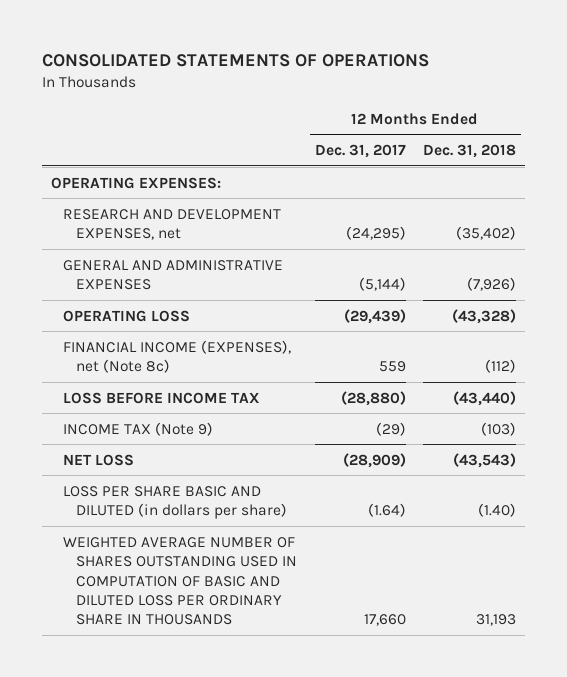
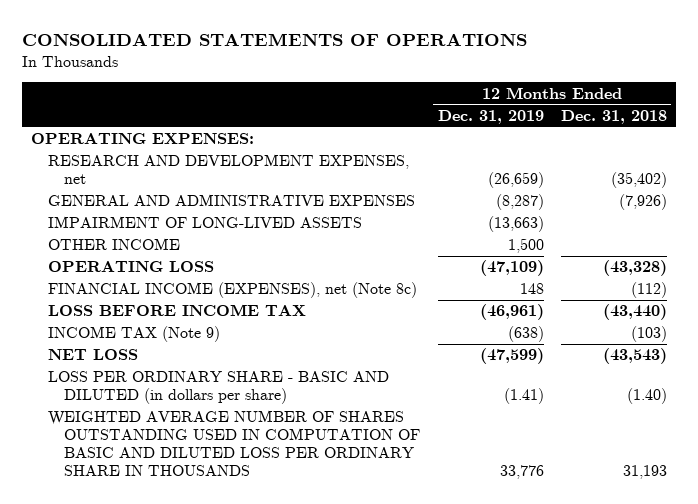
[314,144,406,159] Dec. 31, 2017 -> none
none -> [437,109,544,124] Dec. 31, 2019
none -> [47,216,362,229] IMPAIRMENT OF LONG-LIVED ASSETS
none -> [47,238,180,251] OTHER INCOME
[63,485,287,520] LOSS PER SHARE BASIC AND DILUTED (in dollars per share) -> [47,371,389,405] LOSS PER ORDINARY SHARE - BASIC AND DILUTED (in dollars per share)

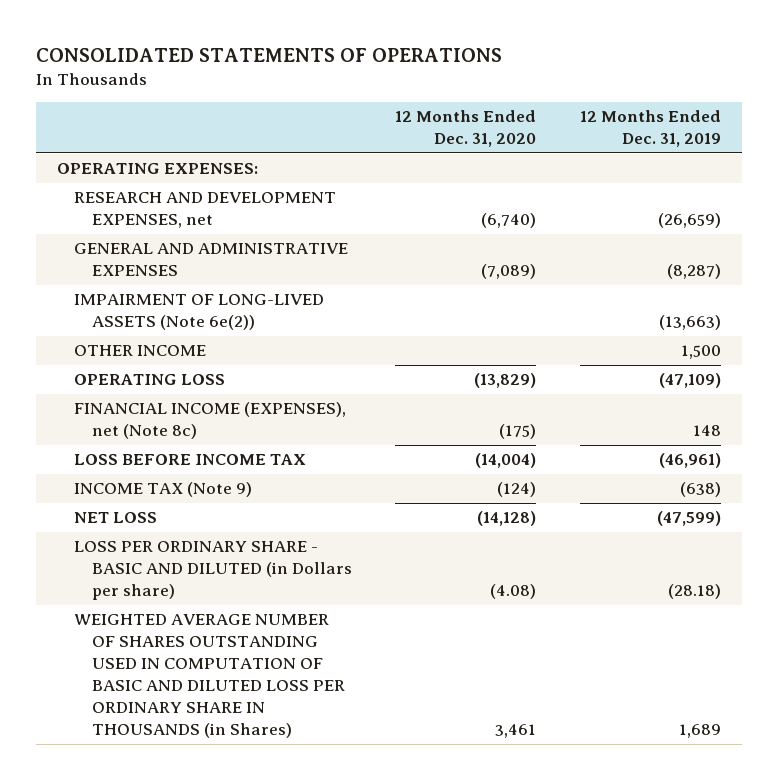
[560,109,667,124] Dec. 31, 2018 -> none
none -> [395,110,537,148] 12 Months Ended Dec. 31, 2020
[47,216,362,229] IMPAIRMENT OF LONG-LIVED ASSETS -> [74,294,325,331] IMPAIRMENT OF LONG-LIVED ASSETS (Note 6e(2))
[47,371,389,405] LOSS PER ORDINARY SHARE - BASIC AND DILUTED (in dollars per share) -> [74,541,352,601] LOSS PER ORDINARY SHARE - BASIC AND DILUTED (in Dollars per share)
[503,388,544,405] (1.41) -> [667,584,721,600] (28.18)
[47,410,421,477] WEIGHTED AVERAGE NUMBER OF SHARES OUTSTANDING USED IN COMPUTATION OF BASIC AND DILUTED LOSS PER ORDINARY SHARE IN THOUSANDS -> [74,614,345,739] WEIGHTED AVERAGE NUMBER OF SHARES OUTSTANDING USED IN COMPUTATION OF BASIC AND DILUTED LOSS PER ORDINARY SHARE IN THOUSANDS (in Shares)
[499,465,544,480] 33,776 -> [678,724,721,739] 1,689

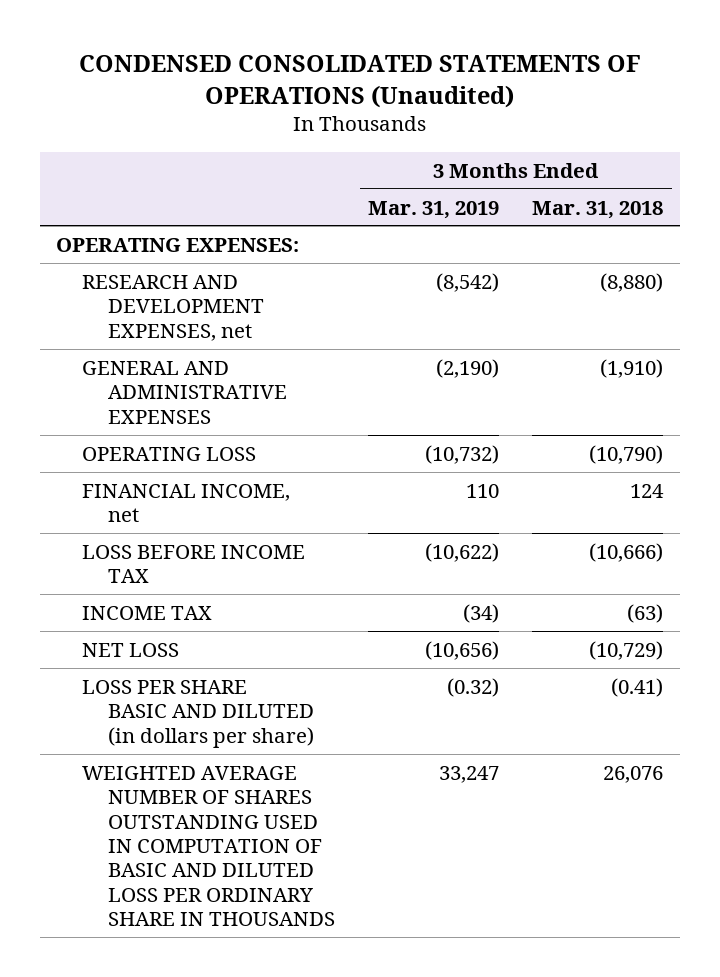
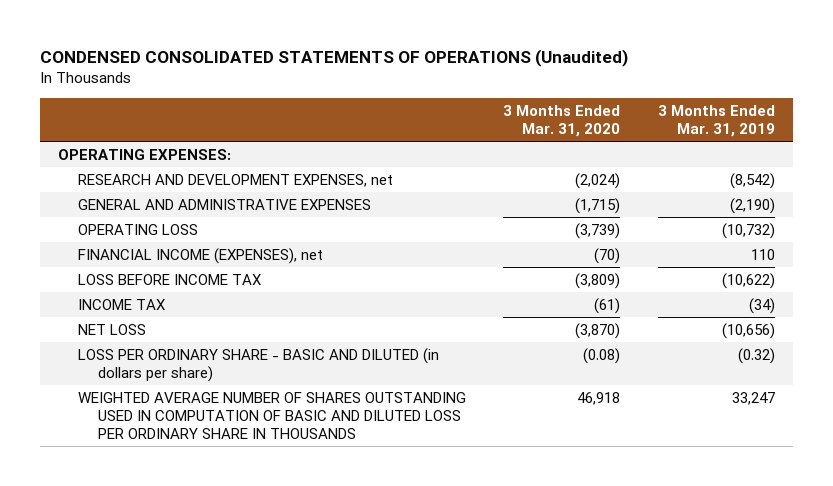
[532,200,664,219] Mar. 31, 2018 -> none
none -> [503,104,621,137] 3 Months Ended Mar. 31, 2020
[82,483,291,523] FINANCIAL INCOME, net -> [78,247,324,264] FINANCIAL INCOME (EXPENSES), net
[82,679,314,748] LOSS PER SHARE BASIC AND DILUTED (in dollars per share) -> [78,347,440,382] LOSS PER ORDINARY SHARE - BASIC AND DILUTED (in dollars per share)

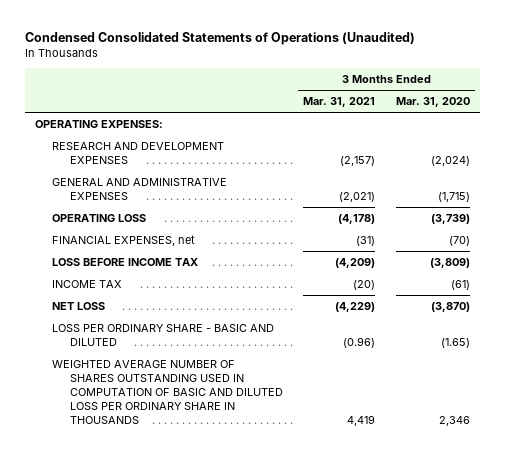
[39,48,628,67] CONDENSED CONSOLIDATED STATEMENTS OF OPERATIONS (Unaudited) -> [24,31,415,45] Condensed Consolidated Statements of Operations (Unaudited)
[657,104,775,137] 3 Months Ended Mar. 31, 2019 -> none
none -> [303,97,376,108] Mar. 31, 2021
[78,173,394,187] RESEARCH AND DEVELOPMENT EXPENSES, net -> [52,142,225,164] RESEARCH AND DEVELOPMENT EXPENSES
[78,247,324,264] FINANCIAL INCOME (EXPENSES), net -> [52,235,196,247] FINANCIAL EXPENSES, net
[78,347,440,382] LOSS PER ORDINARY SHARE - BASIC AND DILUTED (in dollars per share) -> [52,324,275,346] LOSS PER ORDINARY SHARE - BASIC AND DILUTED
[583,347,621,364] (0.08) -> [440,337,470,348] (1.65)
[577,391,621,405] 46,918 -> [438,415,470,426] 2,346

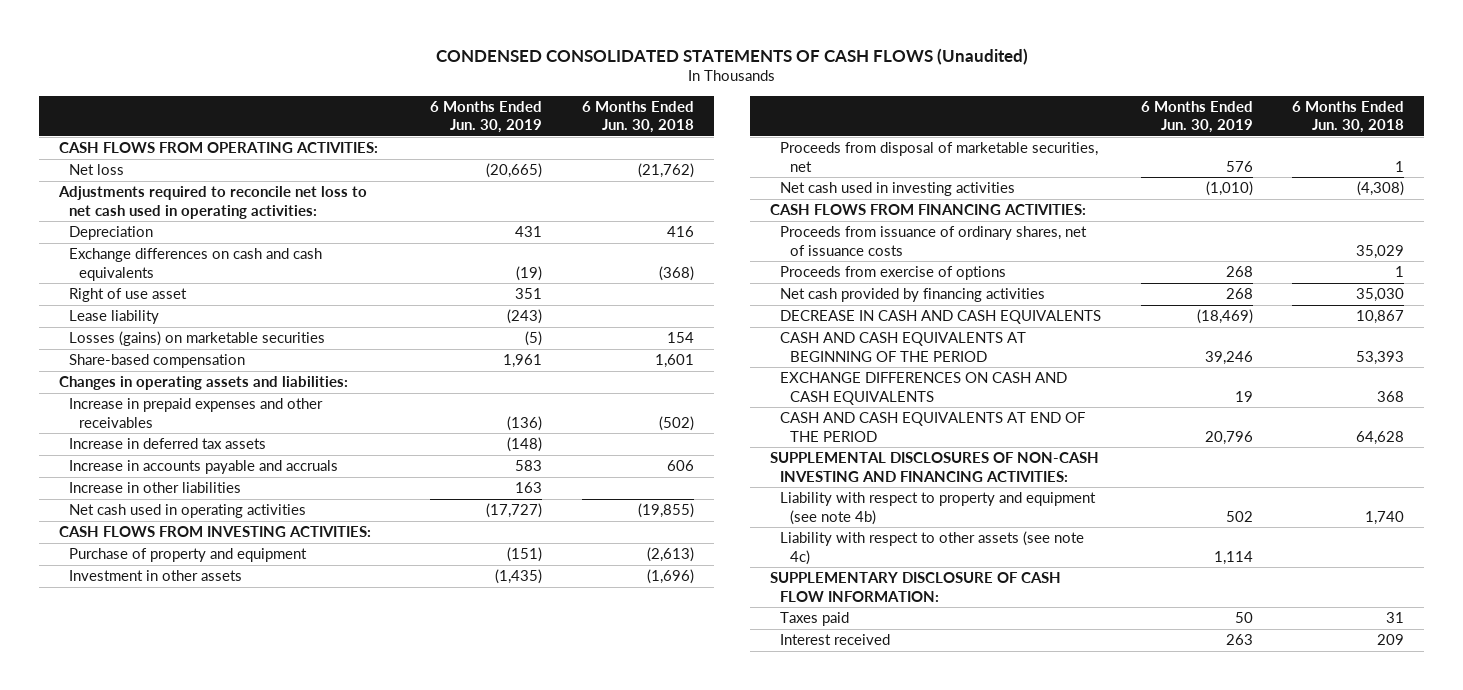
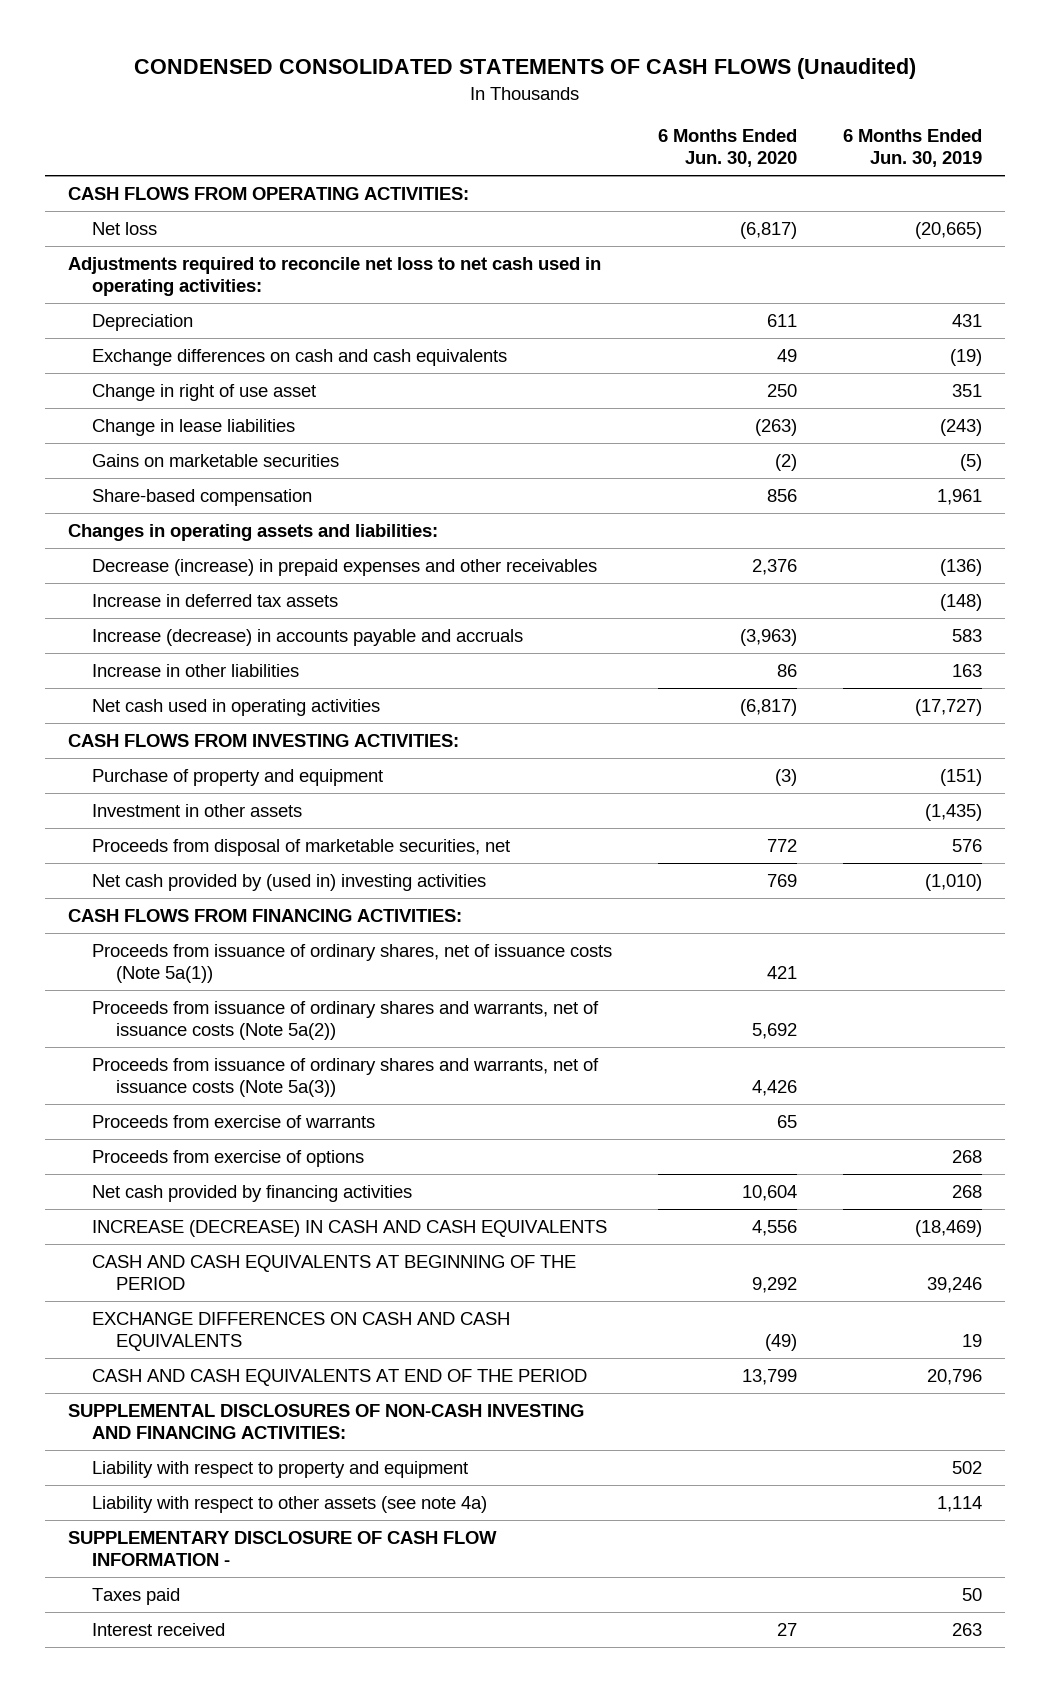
[581,100,694,134] 6 Months Ended Jun. 30, 2018 -> none
none -> [658,129,798,168] 6 Months Ended Jun. 30, 2020
[69,288,188,303] Right of use asset -> [92,383,317,401] Change in right of use asset
[69,310,160,325] Lease liability -> [92,418,296,436] Change in lease liabilities
[69,331,326,347] Losses (gains) on marketable securities -> [92,453,340,467] Gains on marketable securities
[69,398,324,428] Increase in prepaid expenses and other receivables -> [92,558,598,576] Decrease (increase) in prepaid expenses and other receivables
[69,460,339,475] Increase in accounts payable and accruals -> [92,628,524,646] Increase (decrease) in accounts payable and accruals
[779,182,1015,197] Net cash used in investing activities -> [92,873,487,891] Net cash provided by (used in) investing activities
[779,226,1087,256] Proceeds from issuance of ordinary shares, net of issuance costs -> [92,943,613,984] Proceeds from issuance of ordinary shares, net of issuance costs (Note 5a(1))
none -> [92,1000,600,1041] Proceeds from issuance of ordinary shares and warrants, net of issuance costs (Note 5a(2))
none -> [92,1057,600,1098] Proceeds from issuance of ordinary shares and warrants, net of issuance costs (Note 5a(3))
none -> [92,1114,376,1128] Proceeds from exercise of warrants
[779,310,1101,325] DECREASE IN CASH AND CASH EQUIVALENTS -> [92,1219,608,1237] INCREASE (DECREASE) IN CASH AND CASH EQUIVALENTS
[779,492,1096,525] Liability with respect to property and equipment (see note 4b) -> [92,1460,469,1478] Liability with respect to property and equipment
[779,531,1084,565] Liability with respect to other assets (see note 4c) -> [92,1495,488,1513] Liability with respect to other assets (see note 4a)
[769,572,1061,602] SUPPLEMENTARY DISCLOSURE OF CASH FLOW INFORMATION: -> [68,1530,498,1567] SUPPLEMENTARY DISCLOSURE OF CASH FLOW INFORMATION -

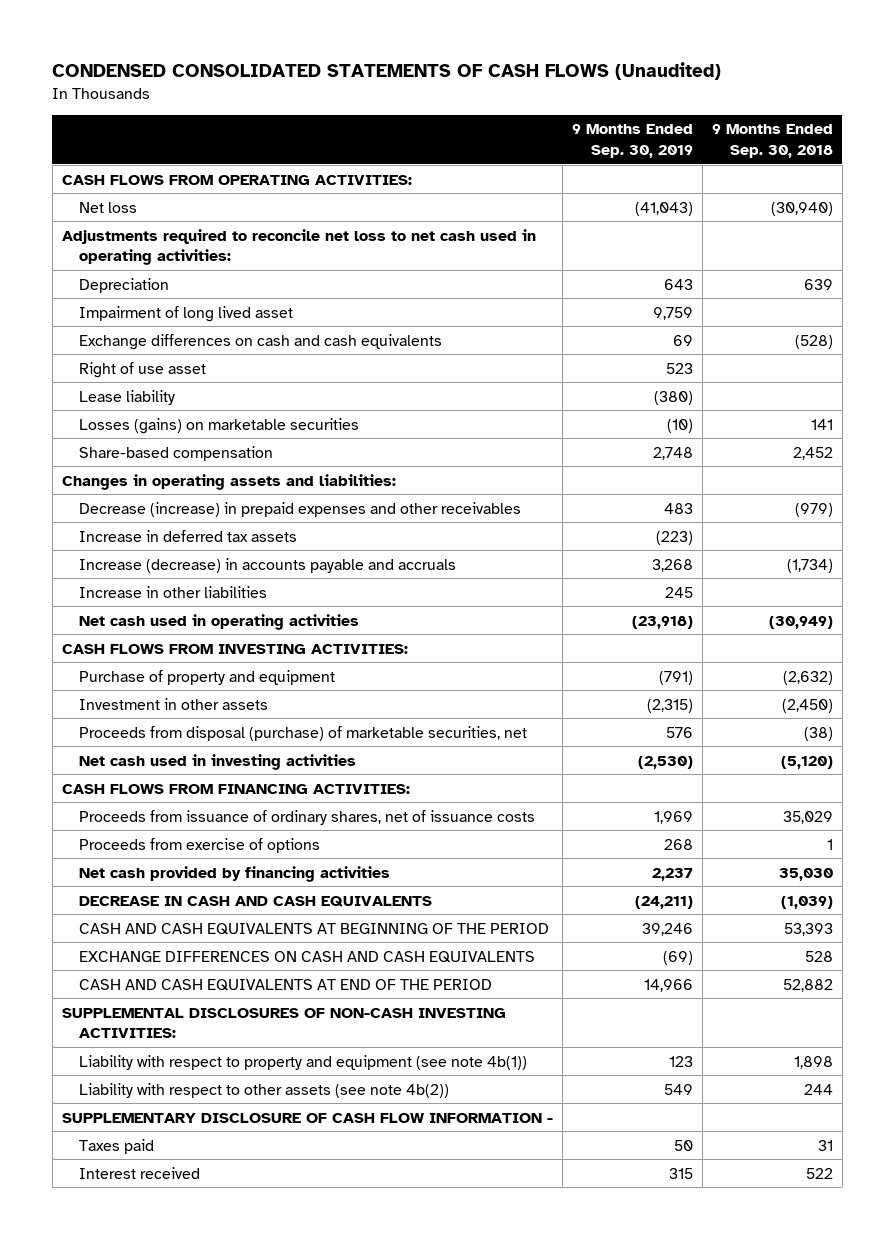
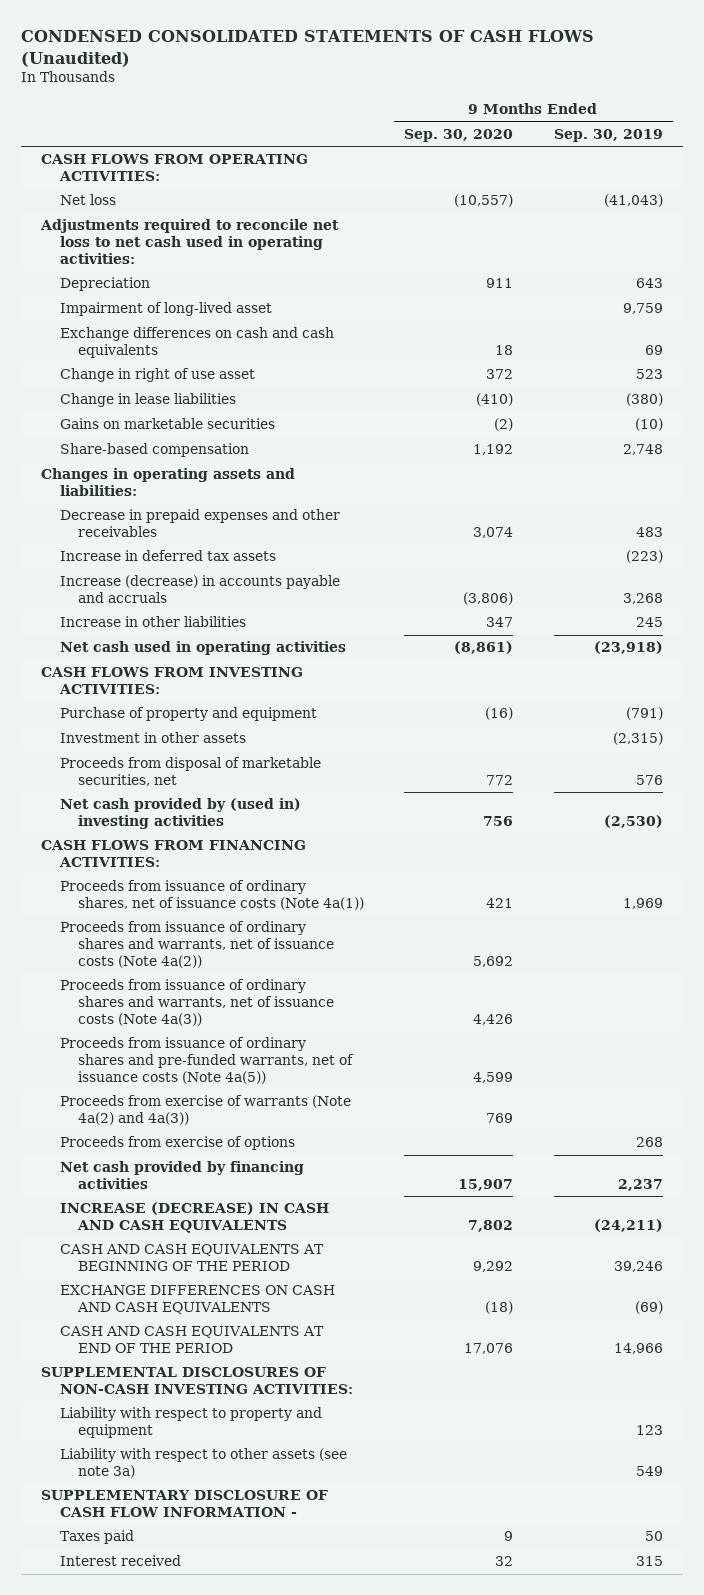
[711,124,833,158] 9 Months Ended Sep. 30, 2018 -> none
none -> [404,128,514,142] Sep. 30, 2020
[78,305,293,322] Impairment of long lived asset -> [59,302,272,317] Impairment of long-lived asset
[78,361,206,378] Right of use asset -> [59,368,255,383] Change in right of use asset
[78,389,175,405] Lease liability -> [59,393,236,408] Change in lease liabilities
[78,417,359,434] Losses (gains) on marketable securities -> [59,418,275,430] Gains on marketable securities
[78,501,521,517] Decrease (increase) in prepaid expenses and other receivables -> [59,509,340,538] Decrease in prepaid expenses and other receivables
[78,725,527,741] Proceeds from disposal (purchase) of marketable securities, net -> [59,757,321,787] Proceeds from disposal of marketable securities, net
[78,753,356,770] Net cash used in investing activities -> [59,798,301,830] Net cash provided by (used in) investing activities
[78,809,535,825] Proceeds from issuance of ordinary shares, net of issuance costs -> [59,880,365,911] Proceeds from issuance of ordinary shares, net of issuance costs (Note 4a(1))
none -> [59,921,335,968] Proceeds from issuance of ordinary shares and warrants, net of issuance costs (Note 4a(2))
none -> [59,979,335,1026] Proceeds from issuance of ordinary shares and warrants, net of issuance costs (Note 4a(3))
none -> [59,1037,355,1084] Proceeds from issuance of ordinary shares and pre-funded warrants, net of issuance costs (Note 4a(5))
none -> [59,1095,351,1126] Proceeds from exercise of warrants (Note 4a(2) and 4a(3))
[78,895,432,907] DECREASE IN CASH AND CASH EQUIVALENTS -> [59,1202,329,1234] INCREASE (DECREASE) IN CASH AND CASH EQUIVALENTS
[78,1054,527,1070] Liability with respect to property and equipment (see note 4b(1)) -> [59,1407,322,1439] Liability with respect to property and equipment
[78,1082,449,1098] Liability with respect to other assets (see note 4b(2)) -> [59,1448,347,1479] Liability with respect to other assets (see note 3a)

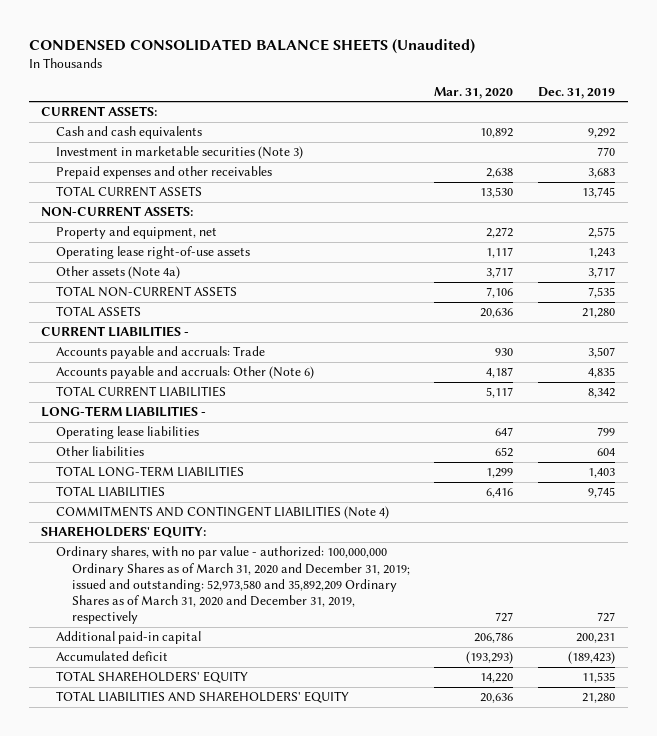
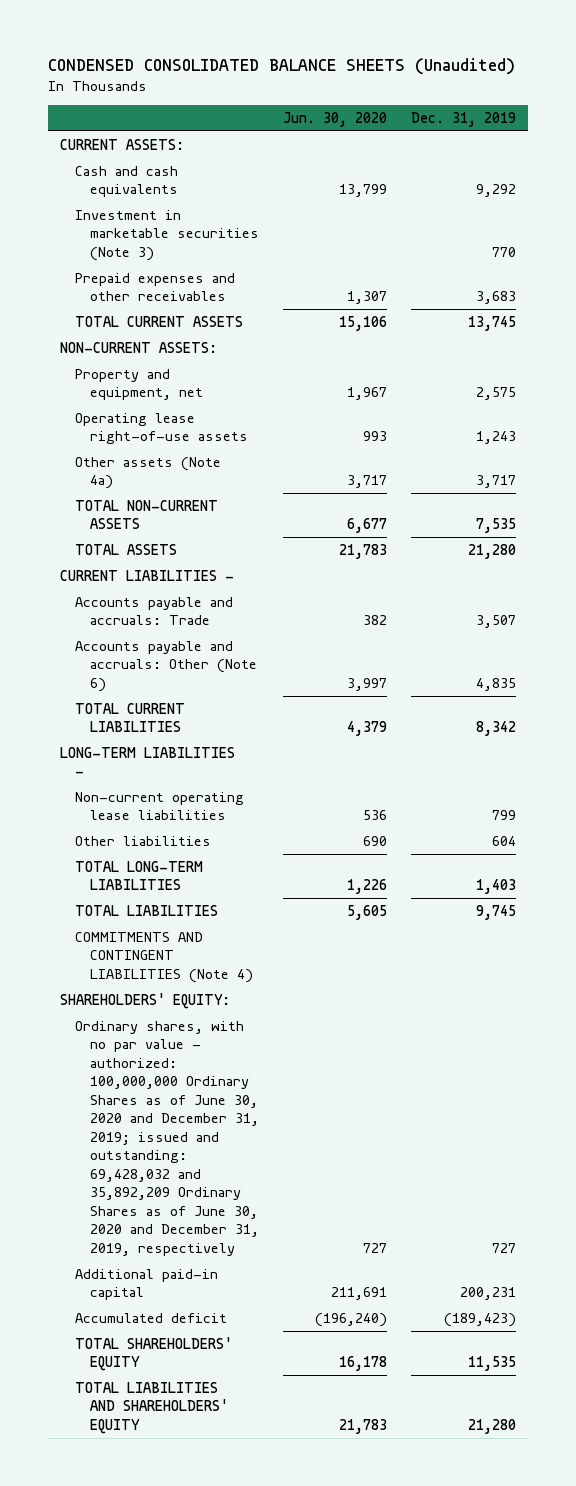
[434,86,514,99] Mar. 31, 2020 -> none
none -> [282,112,387,128] Jun. 30, 2020
[56,426,200,440] Operating lease liabilities -> [74,791,244,821] Non-current operating lease liabilities
[56,546,410,625] Ordinary shares, with no par value - authorized: 100,000,000 Ordinary Shares as of March 31, 2020 and December 31, 2019; issued and outstanding: 52,973,580 and 35,892,209 Ordinary Shares as of March 31, 2020 and December 31, 2019, respectively -> [74,1020,259,1256] Ordinary shares, with no par value - authorized: 100,000,000 Ordinary Shares as of June 30, 2020 and December 31, 2019; issued and outstanding: 69,428,032 and 35,892,209 Ordinary Shares as of June 30, 2020 and December 31, 2019, respectively

